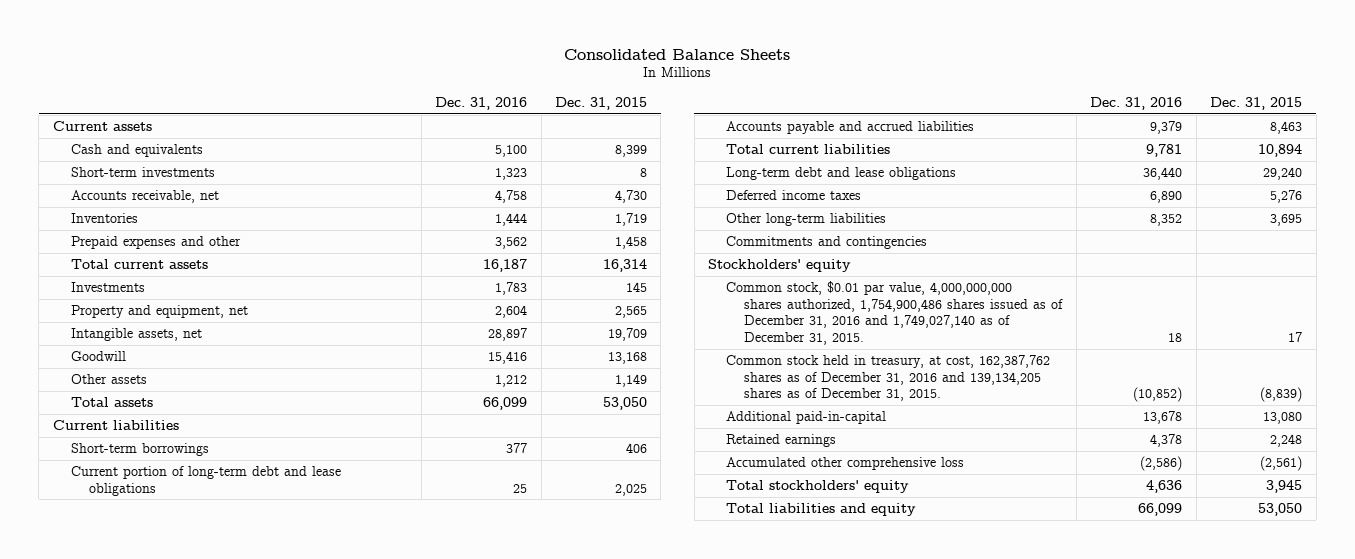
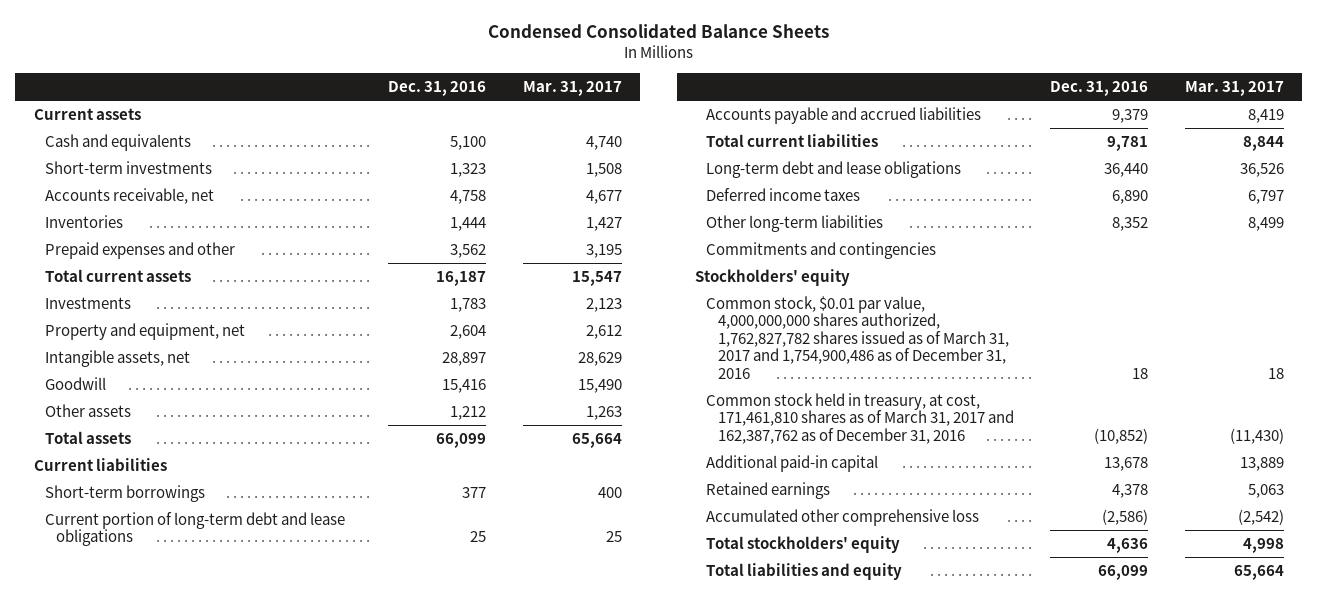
[564,48,791,60] Consolidated Balance Sheets -> [487,24,829,39] Condensed Consolidated Balance Sheets
[554,96,647,110] Dec. 31, 2015 -> none
none -> [522,81,622,97] Mar. 31, 2017
[726,281,1064,345] Common stock, $0.01 par value, 4,000,000,000 shares authorized, 1,754,900,486 shares issued as of December 31, 2016 and 1,749,027,140 as of December 31, 2015. -> [706,296,1009,379] Common stock, $0.01 par value, 4,000,000,000 shares authorized, 1,762,827,782 shares issued as of March 31, 2017 and 1,754,900,486 as of December 31, 2016
[726,355,1051,402] Common stock held in treasury, at cost, 162,387,762 shares as of December 31, 2016 and 139,134,205 shares as of December 31, 2015. -> [706,393,1014,444] Common stock held in treasury, at cost, 171,461,810 shares as of March 31, 2017 and 162,387,762 as of December 31, 2016
[726,411,887,425] Additional paid-in-capital -> [706,455,879,473] Additional paid-in capital

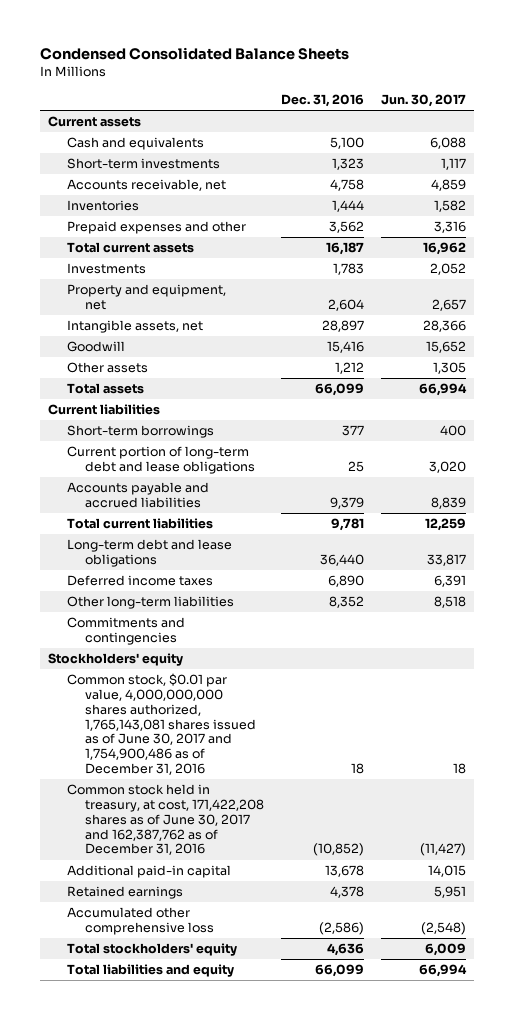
[522,81,622,97] Mar. 31, 2017 -> none
none -> [380,94,466,108] Jun. 30, 2017
[706,296,1009,379] Common stock, $0.01 par value, 4,000,000,000 shares authorized, 1,762,827,782 shares issued as of March 31, 2017 and 1,754,900,486 as of December 31, 2016 -> [66,673,257,776] Common stock, $0.01 par value, 4,000,000,000 shares authorized, 1,765,143,081 shares issued as of June 30, 2017 and 1,754,900,486 as of December 31, 2016
[706,393,1014,444] Common stock held in treasury, at cost, 171,461,810 shares as of March 31, 2017 and 162,387,762 as of December 31, 2016 -> [66,784,265,856] Common stock held in treasury, at cost, 171,422,208 shares as of June 30, 2017 and 162,387,762 as of December 31, 2016

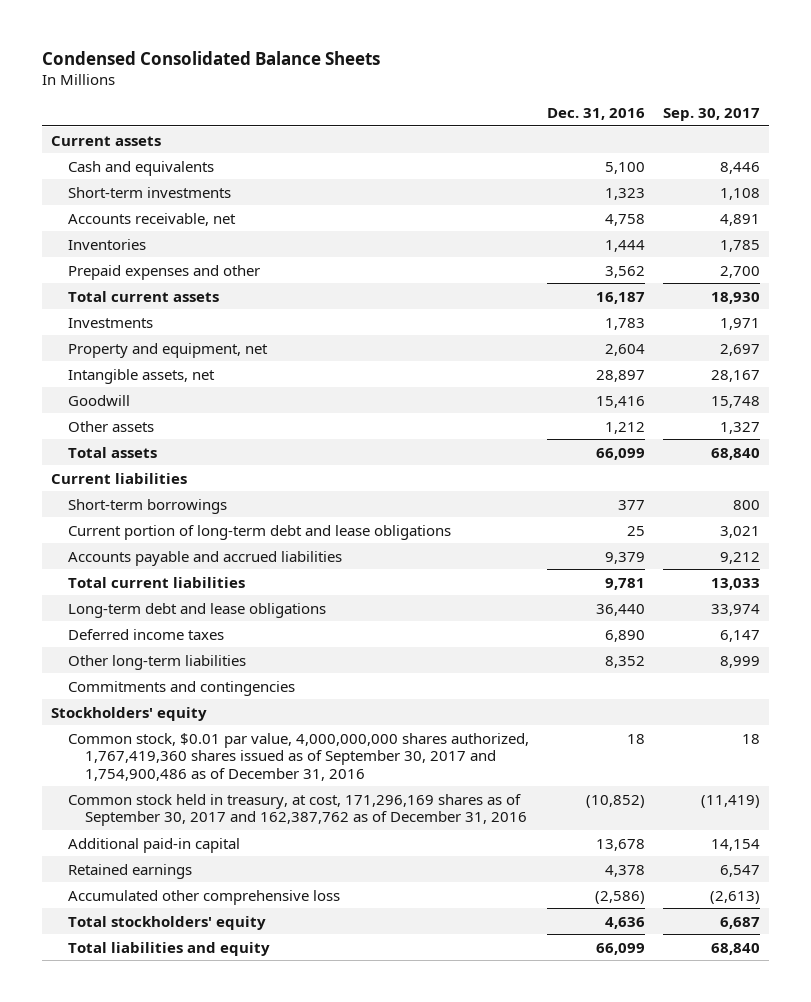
[380,94,466,108] Jun. 30, 2017 -> none
none -> [662,108,760,122] Sep. 30, 2017
[66,673,257,776] Common stock, $0.01 par value, 4,000,000,000 shares authorized, 1,765,143,081 shares issued as of June 30, 2017 and 1,754,900,486 as of December 31, 2016 -> [67,732,529,781] Common stock, $0.01 par value, 4,000,000,000 shares authorized, 1,767,419,360 shares issued as of September 30, 2017 and 1,754,900,486 as of December 31, 2016
[66,784,265,856] Common stock held in treasury, at cost, 171,422,208 shares as of June 30, 2017 and 162,387,762 as of December 31, 2016 -> [67,793,527,827] Common stock held in treasury, at cost, 171,296,169 shares as of September 30, 2017 and 162,387,762 as of December 31, 2016

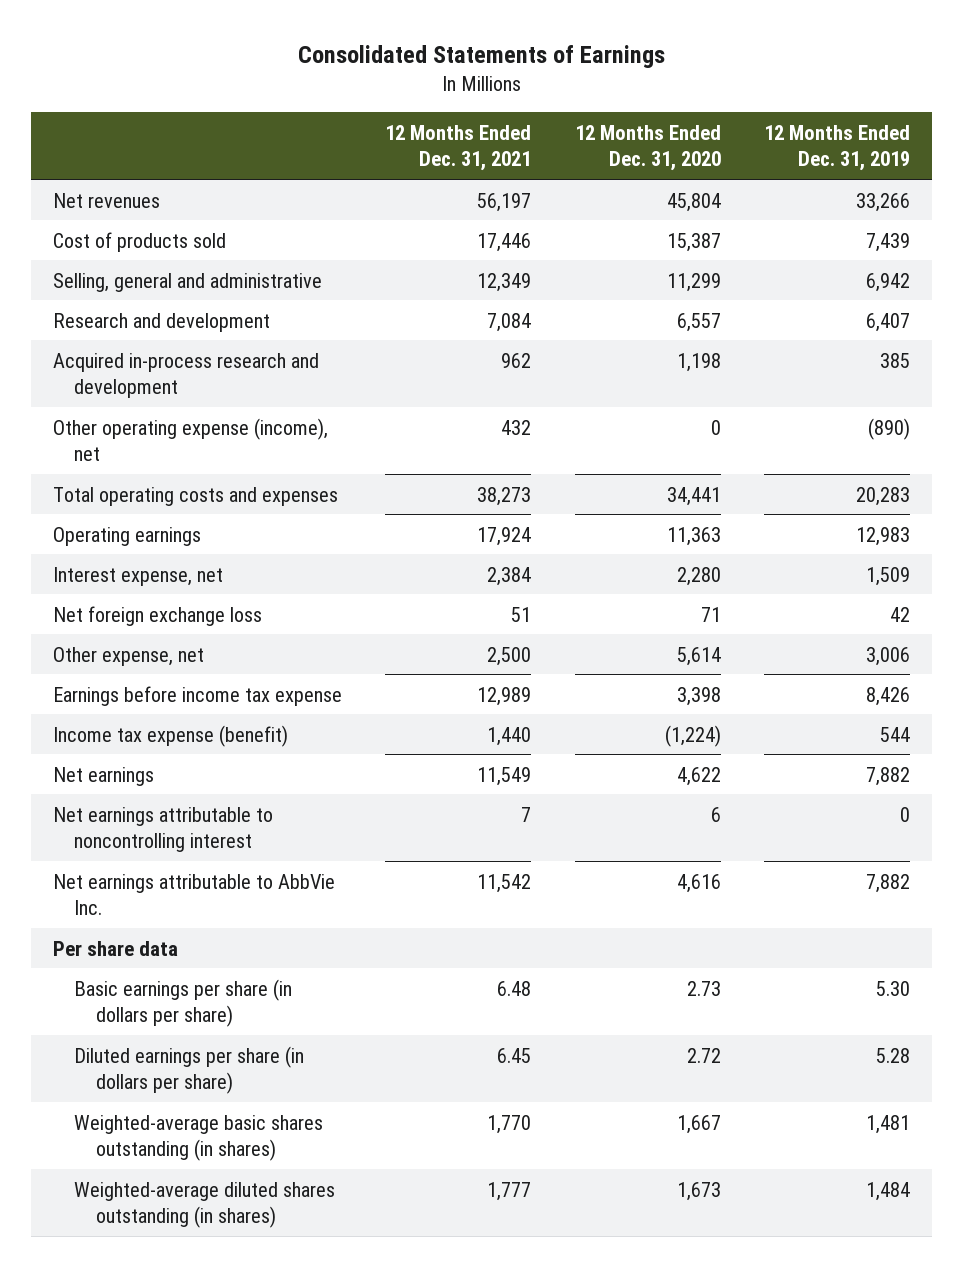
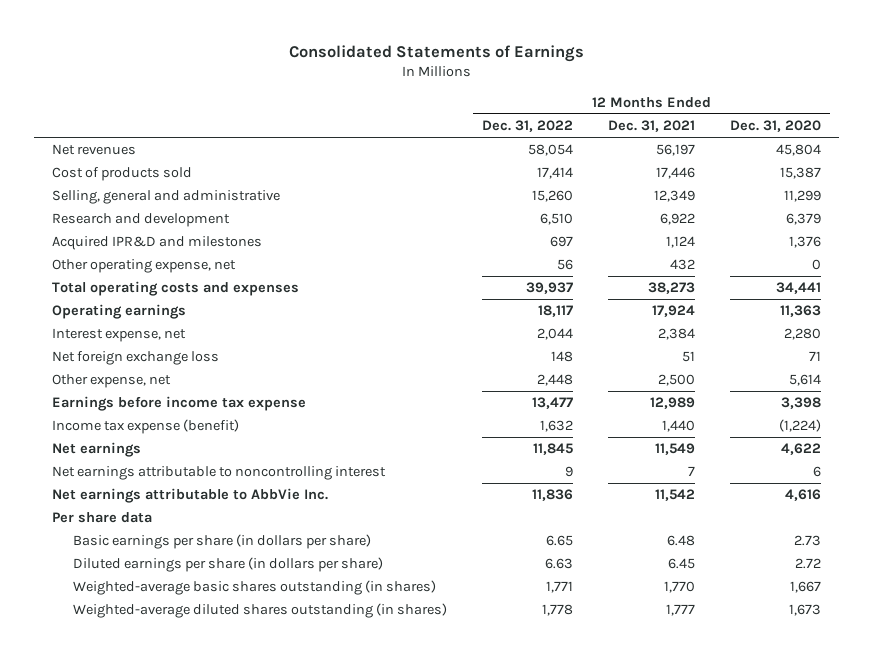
[764,124,911,172] 12 Months Ended Dec. 31, 2019 -> none
none -> [482,119,574,132] Dec. 31, 2022
[487,312,532,332] 7,084 -> [660,213,696,226] 6,922
[676,312,721,332] 6,557 -> [786,213,822,226] 6,379
[52,352,319,399] Acquired in-process research and development -> [52,236,263,251] Acquired IPR&D and milestones
[501,352,532,368] 962 -> [666,236,696,249] 1,124
[676,352,721,372] 1,198 -> [789,236,822,249] 1,376
[52,417,328,462] Other operating expense (income), net -> [52,259,237,274] Other operating expense, net

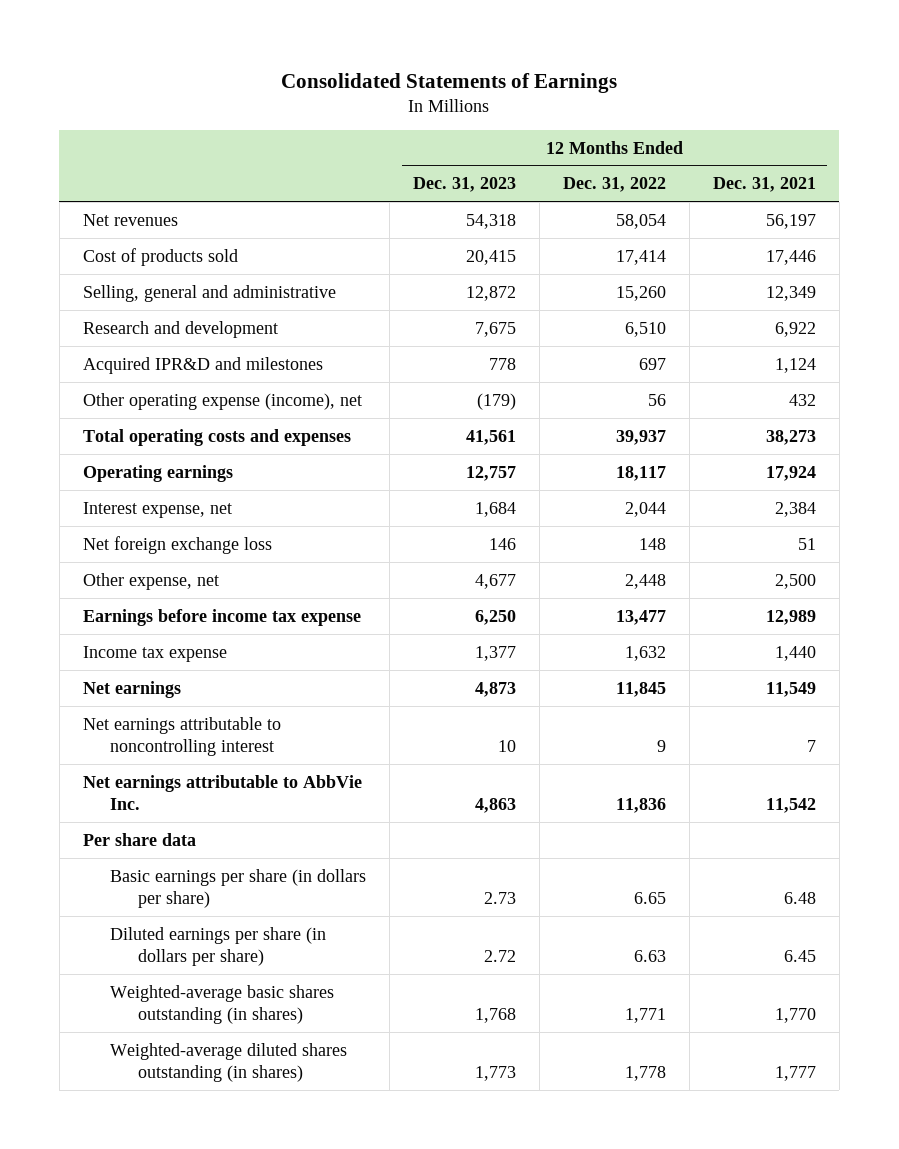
[730,119,822,132] Dec. 31, 2020 -> none
none -> [413,177,517,193] Dec. 31, 2023
[52,259,237,274] Other operating expense, net -> [82,392,362,410] Other operating expense (income), net
[52,419,240,435] Income tax expense (benefit) -> [82,645,227,662] Income tax expense

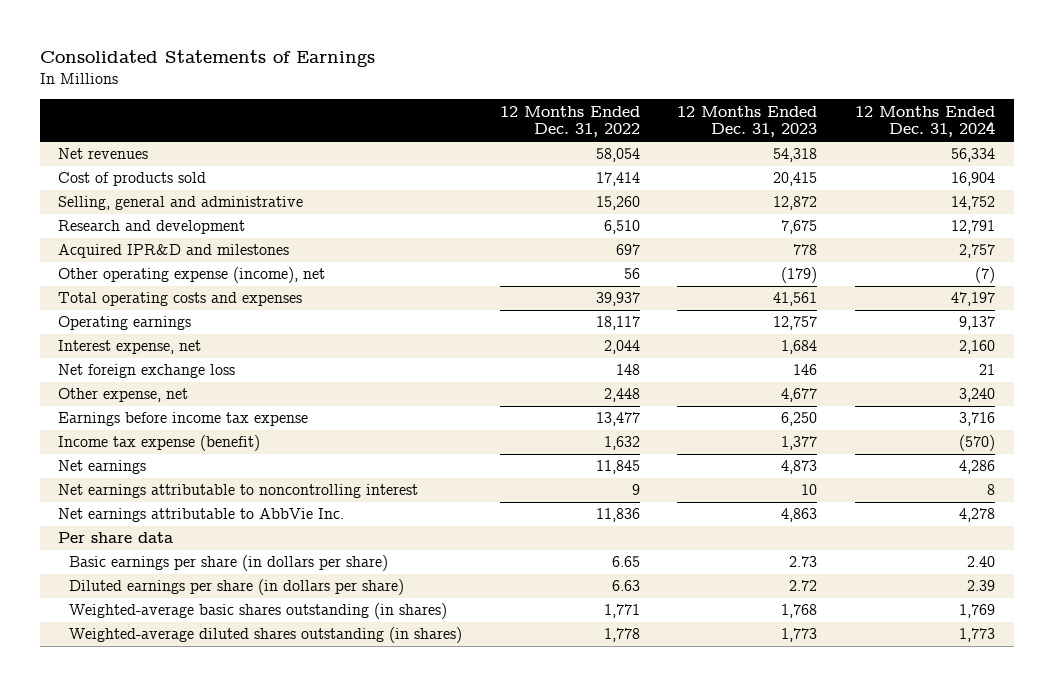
[712,177,816,193] Dec. 31, 2021 -> none
none -> [854,105,995,138] 12 Months Ended Dec. 31, 2024
[82,645,227,662] Income tax expense -> [58,435,261,452] Income tax expense (benefit)

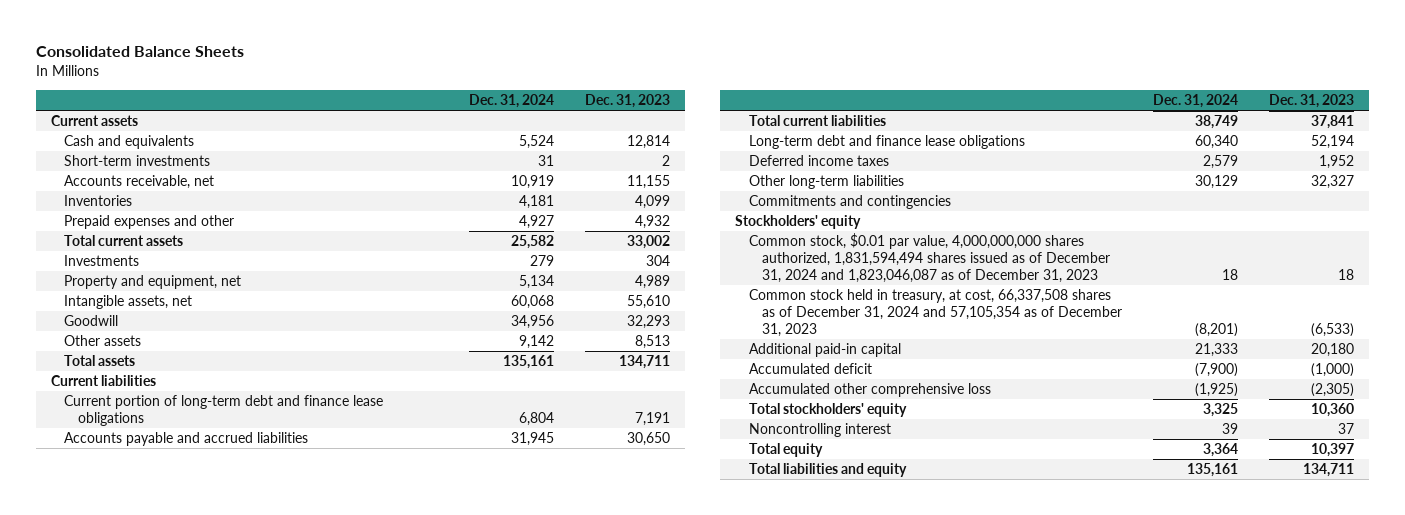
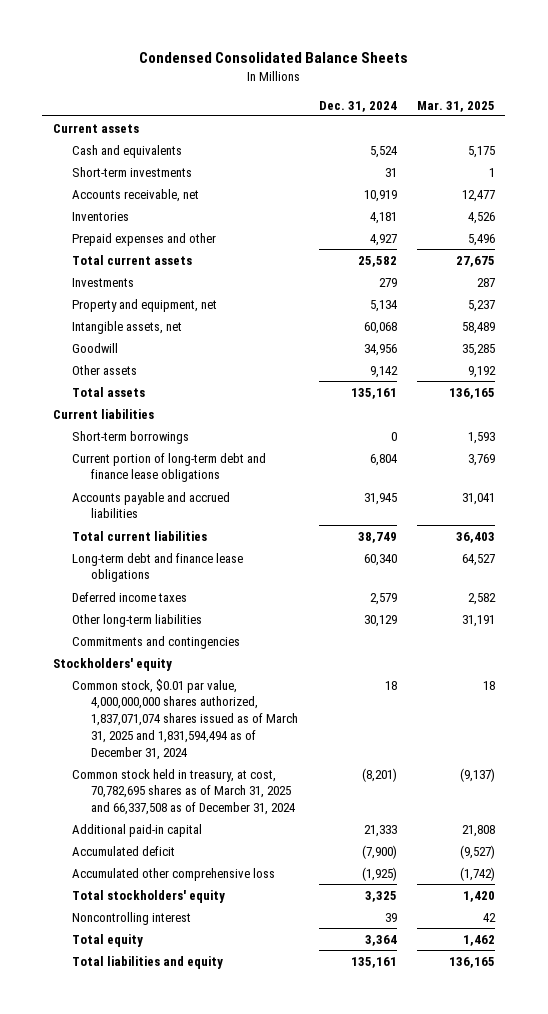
[35,46,244,58] Consolidated Balance Sheets -> [138,51,408,63] Condensed Consolidated Balance Sheets
[584,94,670,109] Dec. 31, 2023 -> none
none -> [417,100,496,112] Mar. 31, 2025
none -> [71,430,189,444] Short-term borrowings
[748,233,1111,283] Common stock, $0.01 par value, 4,000,000,000 shares authorized, 1,831,594,494 shares issued as of December 31, 2024 and 1,823,046,087 as of December 31, 2023 -> [71,678,299,760] Common stock, $0.01 par value, 4,000,000,000 shares authorized, 1,837,071,074 shares issued as of March 31, 2025 and 1,831,594,494 as of December 31, 2024
[748,289,1123,337] Common stock held in treasury, at cost, 66,337,508 shares as of December 31, 2024 and 57,105,354 as of December 31, 2023 -> [71,768,297,816] Common stock held in treasury, at cost, 70,782,695 shares as of March 31, 2025 and 66,337,508 as of December 31, 2024

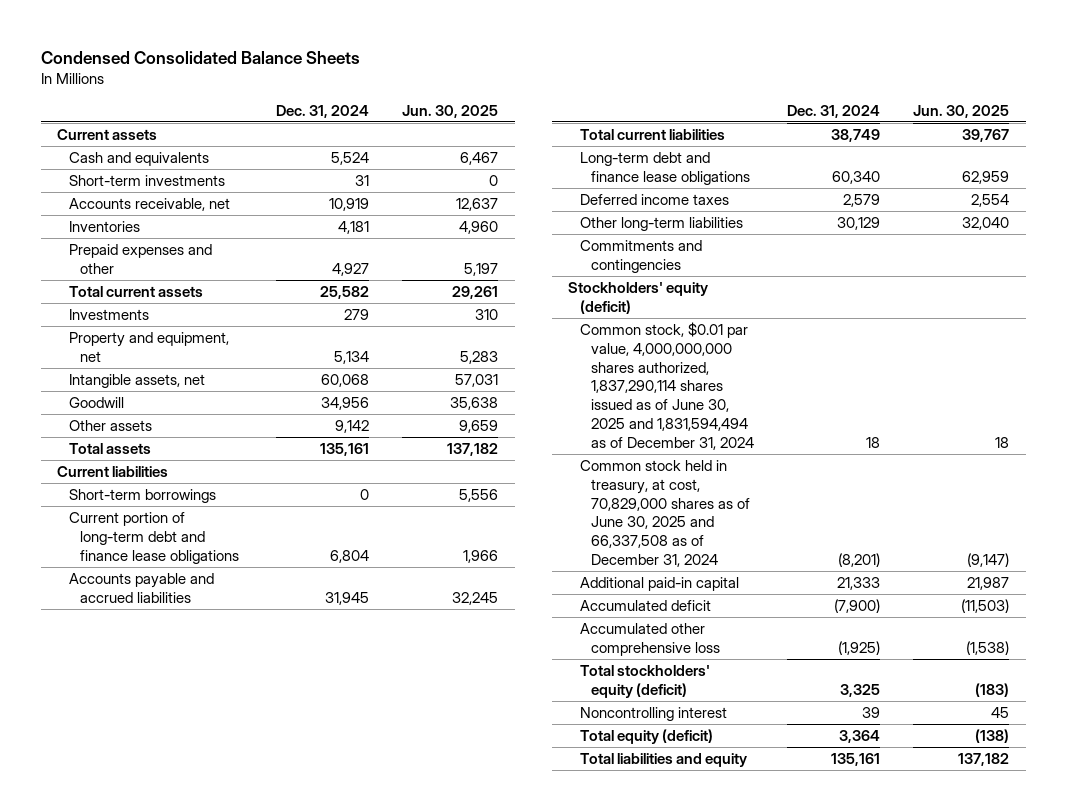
[417,100,496,112] Mar. 31, 2025 -> none
none -> [402,104,499,118] Jun. 30, 2025
[52,657,172,671] Stockholders' equity -> [568,281,709,314] Stockholders' equity (deficit)
[71,678,299,760] Common stock, $0.01 par value, 4,000,000,000 shares authorized, 1,837,071,074 shares issued as of March 31, 2025 and 1,831,594,494 as of December 31, 2024 -> [579,321,755,450] Common stock, $0.01 par value, 4,000,000,000 shares authorized, 1,837,290,114 shares issued as of June 30, 2025 and 1,831,594,494 as of December 31, 2024
[71,768,297,816] Common stock held in treasury, at cost, 70,782,695 shares as of March 31, 2025 and 66,337,508 as of December 31, 2024 -> [579,459,751,568] Common stock held in treasury, at cost, 70,829,000 shares as of June 30, 2025 and 66,337,508 as of December 31, 2024
[71,889,225,903] Total stockholders' equity -> [579,664,710,698] Total stockholders' equity (deficit)
[71,933,143,947] Total equity -> [579,728,713,744] Total equity (deficit)

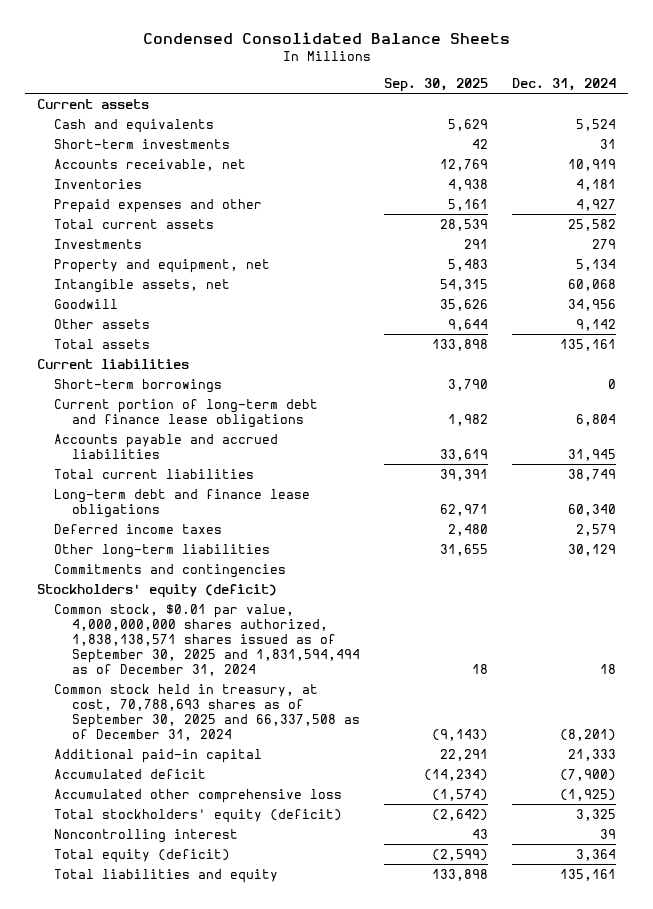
[402,104,499,118] Jun. 30, 2025 -> none
none -> [384,78,489,93] Sep. 30, 2025
[579,321,755,450] Common stock, $0.01 par value, 4,000,000,000 shares authorized, 1,837,290,114 shares issued as of June 30, 2025 and 1,831,594,494 as of December 31, 2024 -> [54,603,361,677] Common stock, $0.01 par value, 4,000,000,000 shares authorized, 1,838,138,571 shares issued as of September 30, 2025 and 1,831,594,494 as of December 31, 2024
[579,459,751,568] Common stock held in treasury, at cost, 70,829,000 shares as of June 30, 2025 and 66,337,508 as of December 31, 2024 -> [54,683,361,742] Common stock held in treasury, at cost, 70,788,693 shares as of September 30, 2025 and 66,337,508 as of December 31, 2024

